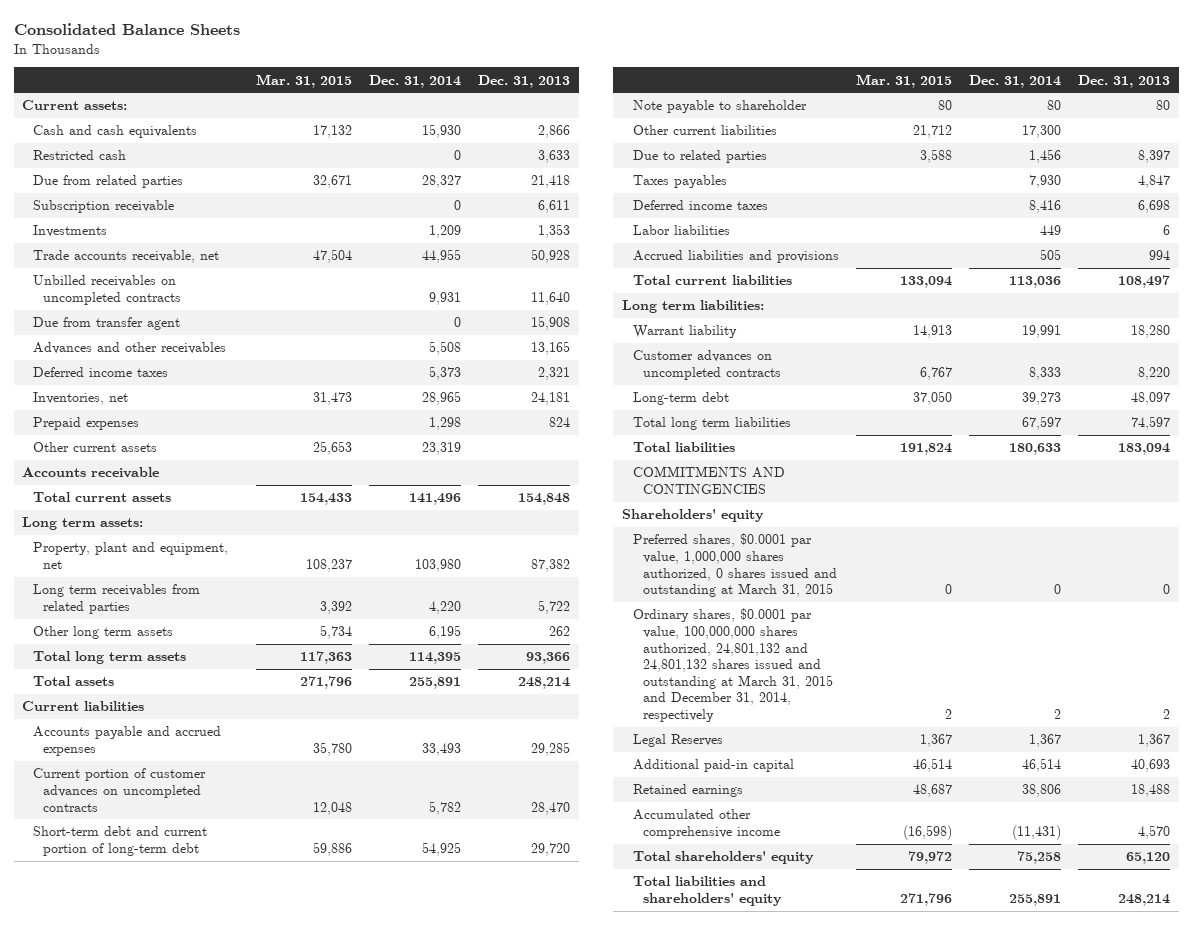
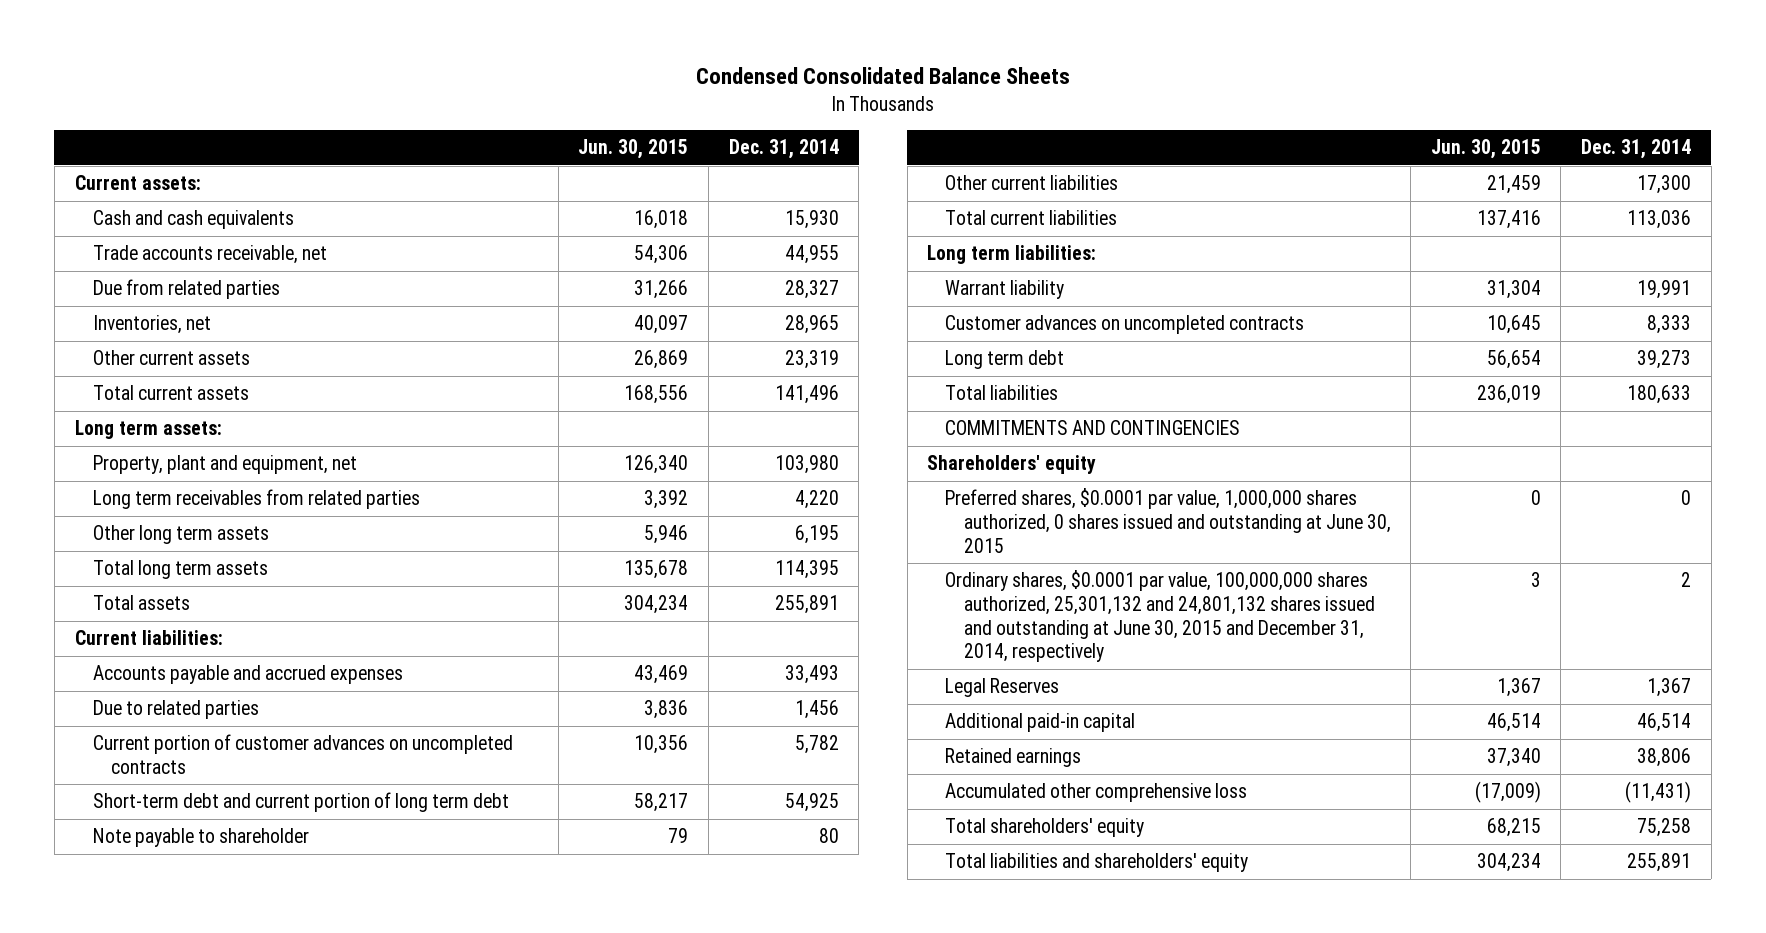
[13,22,240,35] Consolidated Balance Sheets -> [695,67,1070,85] Condensed Consolidated Balance Sheets
[255,73,352,88] Mar. 31, 2015 -> none
[478,74,571,88] Dec. 31, 2013 -> none
none -> [578,139,689,160] Jun. 30, 2015
[32,150,126,161] Restricted cash -> none
[32,200,174,214] Subscription receivable -> none
[32,225,107,238] Investments -> none
[32,275,182,305] Unbilled receivables on uncompleted contracts -> none
[32,317,180,331] Due from transfer agent -> none
[32,342,226,355] Advances and other receivables -> none
[32,367,168,378] Deferred income taxes -> none
[32,175,183,189] Due from related parties -> [92,279,280,300] Due from related parties
[32,417,139,431] Prepaid expenses -> none
[22,467,160,479] Accounts receivable -> none
[22,701,145,712] Current liabilities -> [74,630,223,646] Current liabilities:
[632,150,767,164] Due to related parties -> [92,700,259,720] Due to related parties
[32,826,207,856] Short-term debt and current portion of long-term debt -> [92,792,509,813] Short-term debt and current portion of long term debt
[632,175,727,189] Taxes payables -> none
[632,200,768,211] Deferred income taxes -> none
[632,225,730,236] Labor liabilities -> none
[632,250,839,264] Accrued liabilities and provisions -> none
[632,417,791,431] Total long term liabilities -> none
[632,392,729,406] Long-term debt -> [945,350,1065,370] Long term debt
[632,533,838,598] Preferred shares, $0.0001 par value, 1,000,000 shares authorized, 0 shares issued and outstanding at March 31, 2015 -> [945,488,1391,553] Preferred shares, $0.0001 par value, 1,000,000 shares authorized, 0 shares issued and outstanding at June 30, 2015
[632,608,834,722] Ordinary shares, $0.0001 par value, 100,000,000 shares authorized, 24,801,132 and 24,801,132 shares issued and outstanding at March 31, 2015 and December 31, 2014, respectively -> [945,570,1375,663] Ordinary shares, $0.0001 par value, 100,000,000 shares authorized, 25,301,132 and 24,801,132 shares issued and outstanding at June 30, 2015 and December 31, 2014, respectively
[632,809,781,839] Accumulated other comprehensive income -> [945,783,1248,803] Accumulated other comprehensive loss

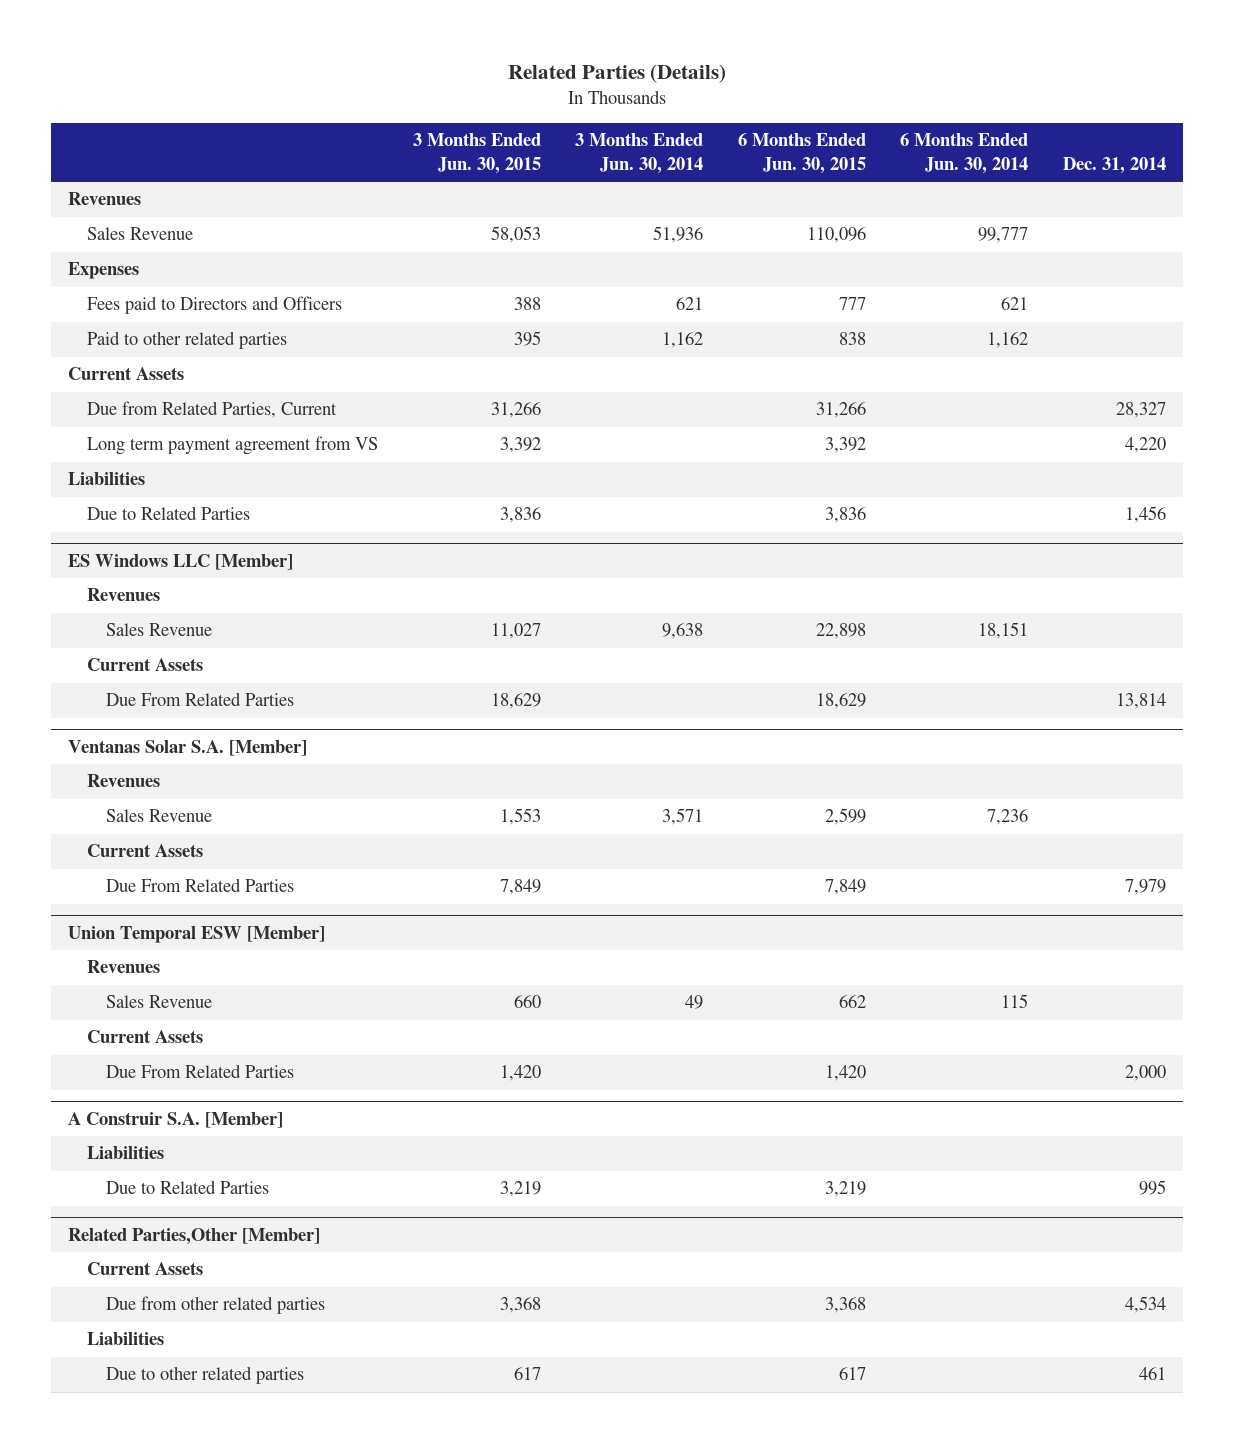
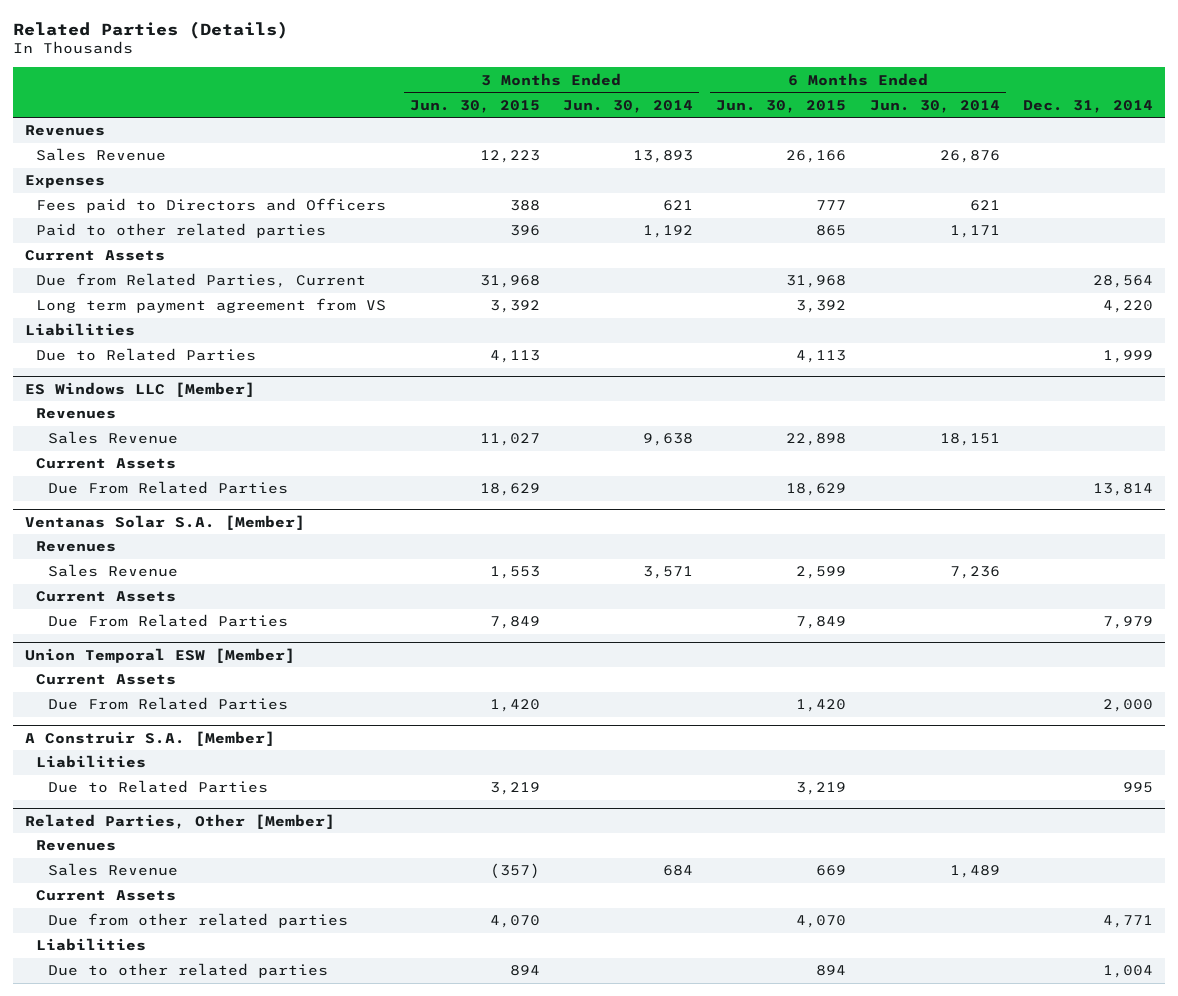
[490,226,541,244] 58,053 -> [479,150,540,164] 12,223
[653,226,704,244] 51,936 -> [632,150,693,164] 13,893
[806,227,866,244] 110,096 -> [786,150,847,164] 26,166
[978,227,1029,244] 99,777 -> [939,150,1000,164] 26,876
[513,331,541,347] 395 -> [509,225,540,237] 396
[662,332,704,349] 1,162 -> [642,225,693,239] 1,192
[838,332,866,346] 838 -> [816,225,847,237] 865
[987,332,1029,349] 1,162 -> [949,225,1000,239] 1,171
[490,402,541,419] 31,266 -> [479,275,540,289] 31,968
[815,402,866,419] 31,266 -> [786,275,847,289] 31,968
[1115,402,1166,419] 28,327 -> [1093,275,1154,289] 28,564
[499,507,541,524] 3,836 -> [489,350,540,364] 4,113
[824,507,866,524] 3,836 -> [796,350,847,364] 4,113
[1124,506,1166,524] 1,456 -> [1103,350,1154,364] 1,999
[87,960,161,974] Revenues -> none
[106,995,213,1009] Sales Revenue -> none
[68,1228,321,1246] Related Parties,Other [Member] -> [24,813,335,829] Related Parties, Other [Member]
none -> [36,840,117,852] Revenues
none -> [47,863,178,877] Sales Revenue
[499,1297,541,1314] 3,368 -> [489,915,540,929] 4,070
[824,1297,866,1314] 3,368 -> [796,915,847,929] 4,070
[1124,1296,1166,1314] 4,534 -> [1103,915,1154,929] 4,771
[513,1367,541,1381] 617 -> [509,965,540,977] 894
[838,1367,866,1381] 617 -> [816,965,847,977] 894
[1138,1367,1166,1381] 461 -> [1103,965,1154,979] 1,004

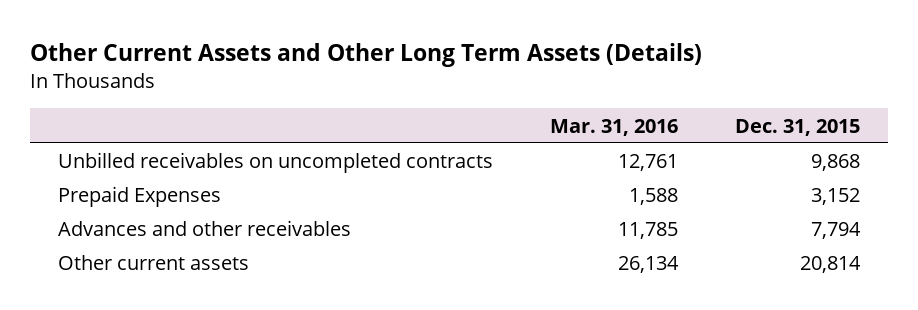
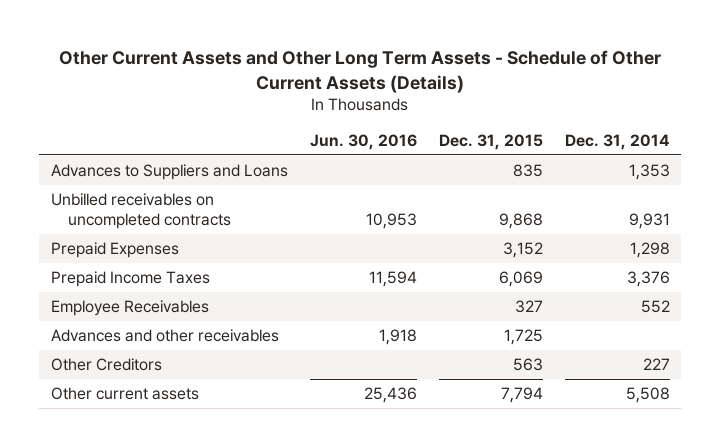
[29,43,702,68] Other Current Assets and Other Long Term Assets (Details) -> [59,50,662,93] Other Current Assets and Other Long Term Assets - Schedule of Other Current Assets (Details)
[549,118,678,136] Mar. 31, 2016 -> none
none -> [309,133,417,150] Jun. 30, 2016
none -> [565,133,671,150] Dec. 31, 2014
none -> [50,164,288,181] Advances to Suppliers and Loans
none -> [50,271,210,288] Prepaid Income Taxes
none -> [50,300,209,317] Employee Receivables
[810,222,861,240] 7,794 -> [503,329,543,346] 1,725
none -> [50,358,162,372] Other Creditors
[799,256,861,274] 20,814 -> [500,387,543,404] 7,794

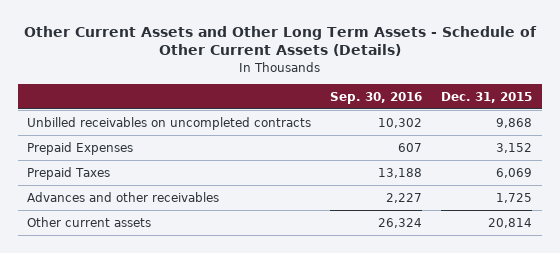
[309,133,417,150] Jun. 30, 2016 -> none
[565,133,671,150] Dec. 31, 2014 -> none
none -> [330,91,423,104] Sep. 30, 2016
[50,164,288,181] Advances to Suppliers and Loans -> none
[50,300,209,317] Employee Receivables -> none
[50,271,210,288] Prepaid Income Taxes -> [27,166,111,180] Prepaid Taxes
[50,358,162,372] Other Creditors -> none
[500,387,543,404] 7,794 -> [488,217,533,228] 20,814

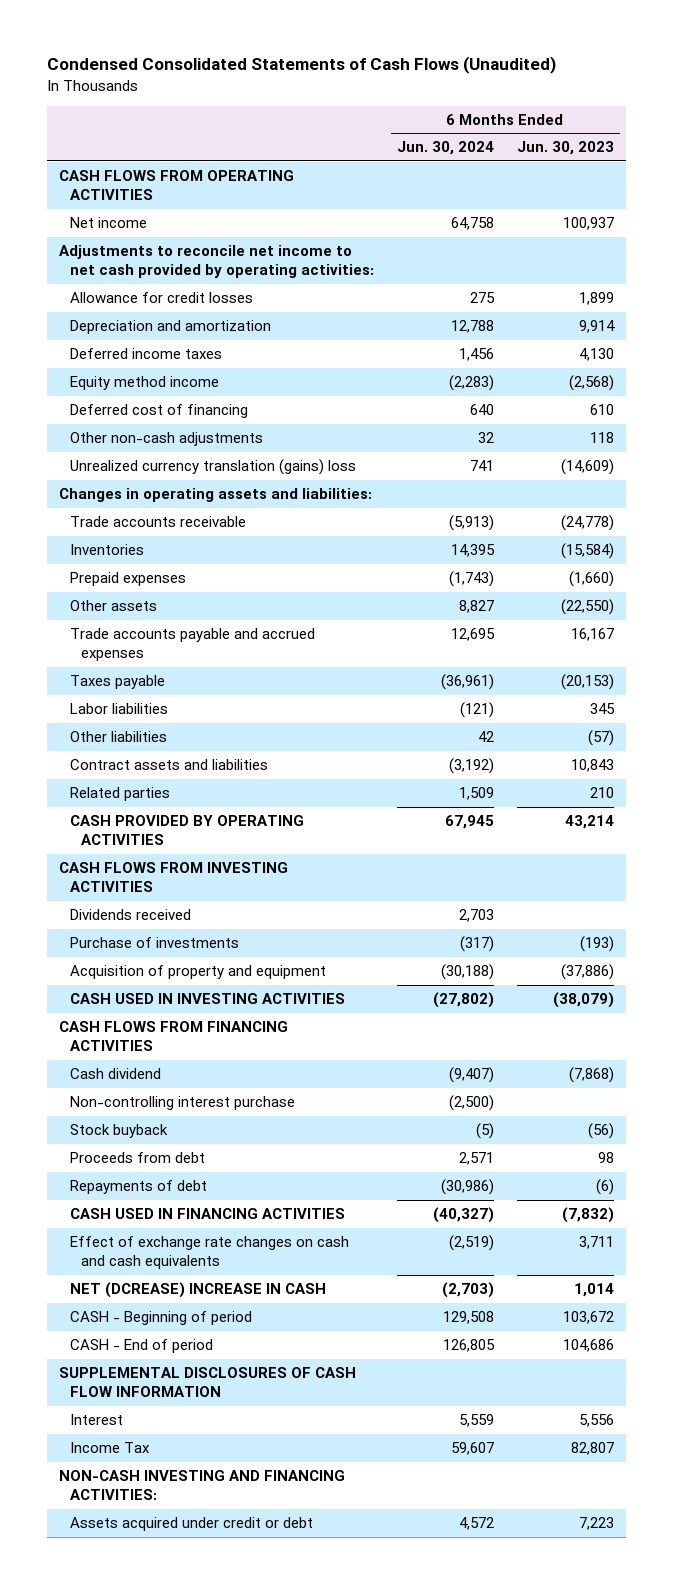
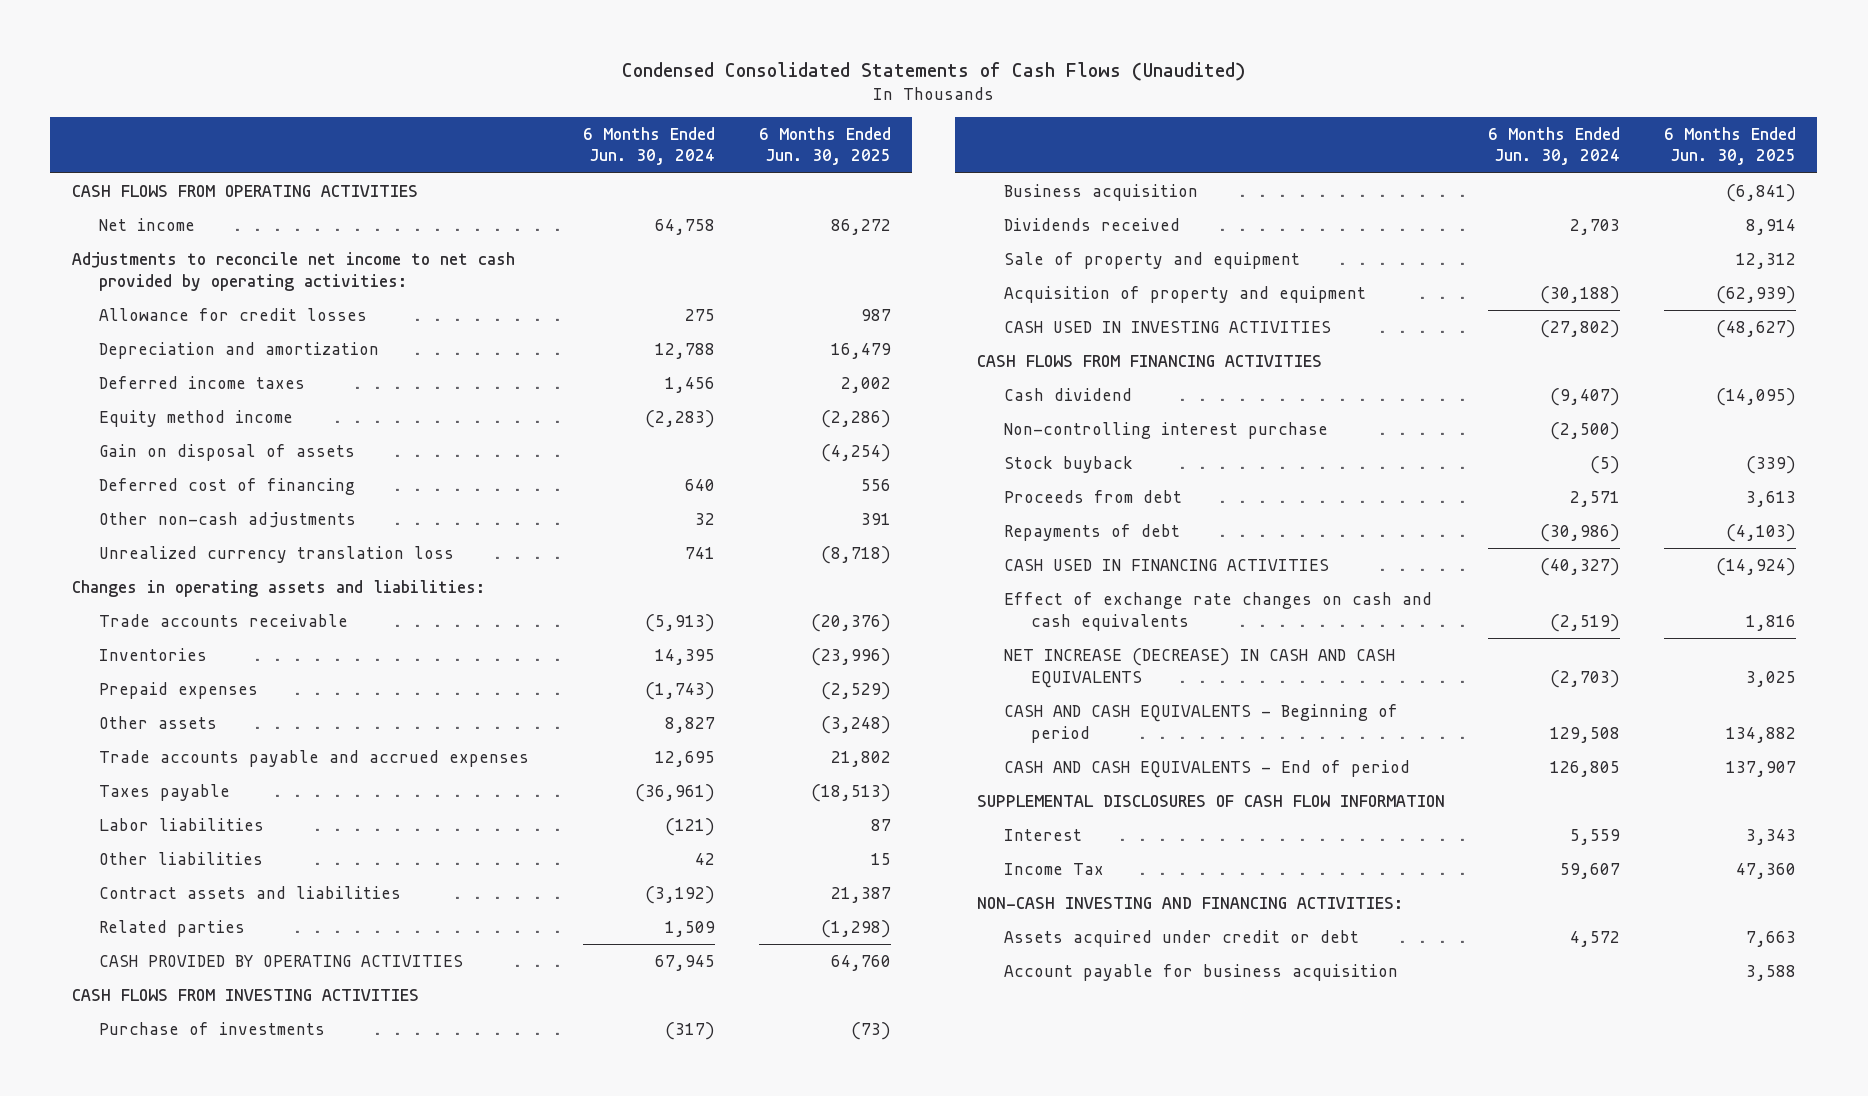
[517,141,615,156] Jun. 30, 2023 -> none
none -> [758,126,891,166] 6 Months Ended Jun. 30, 2025
none -> [98,443,355,461] Gain on disposal of assets
[69,459,356,476] Unrealized currency translation (gains) loss -> [98,545,454,563] Unrealized currency translation loss
none -> [1003,183,1198,201] Business acquisition
[69,909,191,921] Dividends received -> [1003,217,1180,231] Dividends received
none -> [1003,251,1300,269] Sale of property and equipment
[69,1282,326,1299] NET (DCREASE) INCREASE IN CASH -> [1003,647,1395,688] NET INCREASE (DECREASE) IN CASH AND CASH EQUIVALENTS
[69,1311,252,1326] CASH - Beginning of period -> [1003,703,1398,743] CASH AND CASH EQUIVALENTS - Beginning of period
[69,1339,213,1354] CASH - End of period -> [1003,759,1410,778] CASH AND CASH EQUIVALENTS - End of period
none -> [1003,963,1398,981] Account payable for business acquisition

